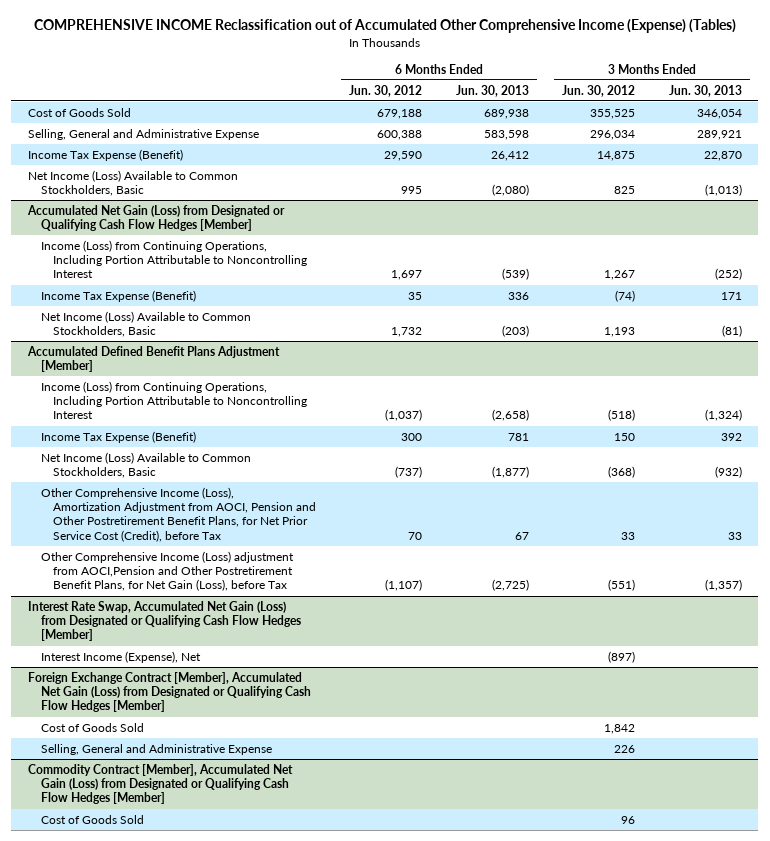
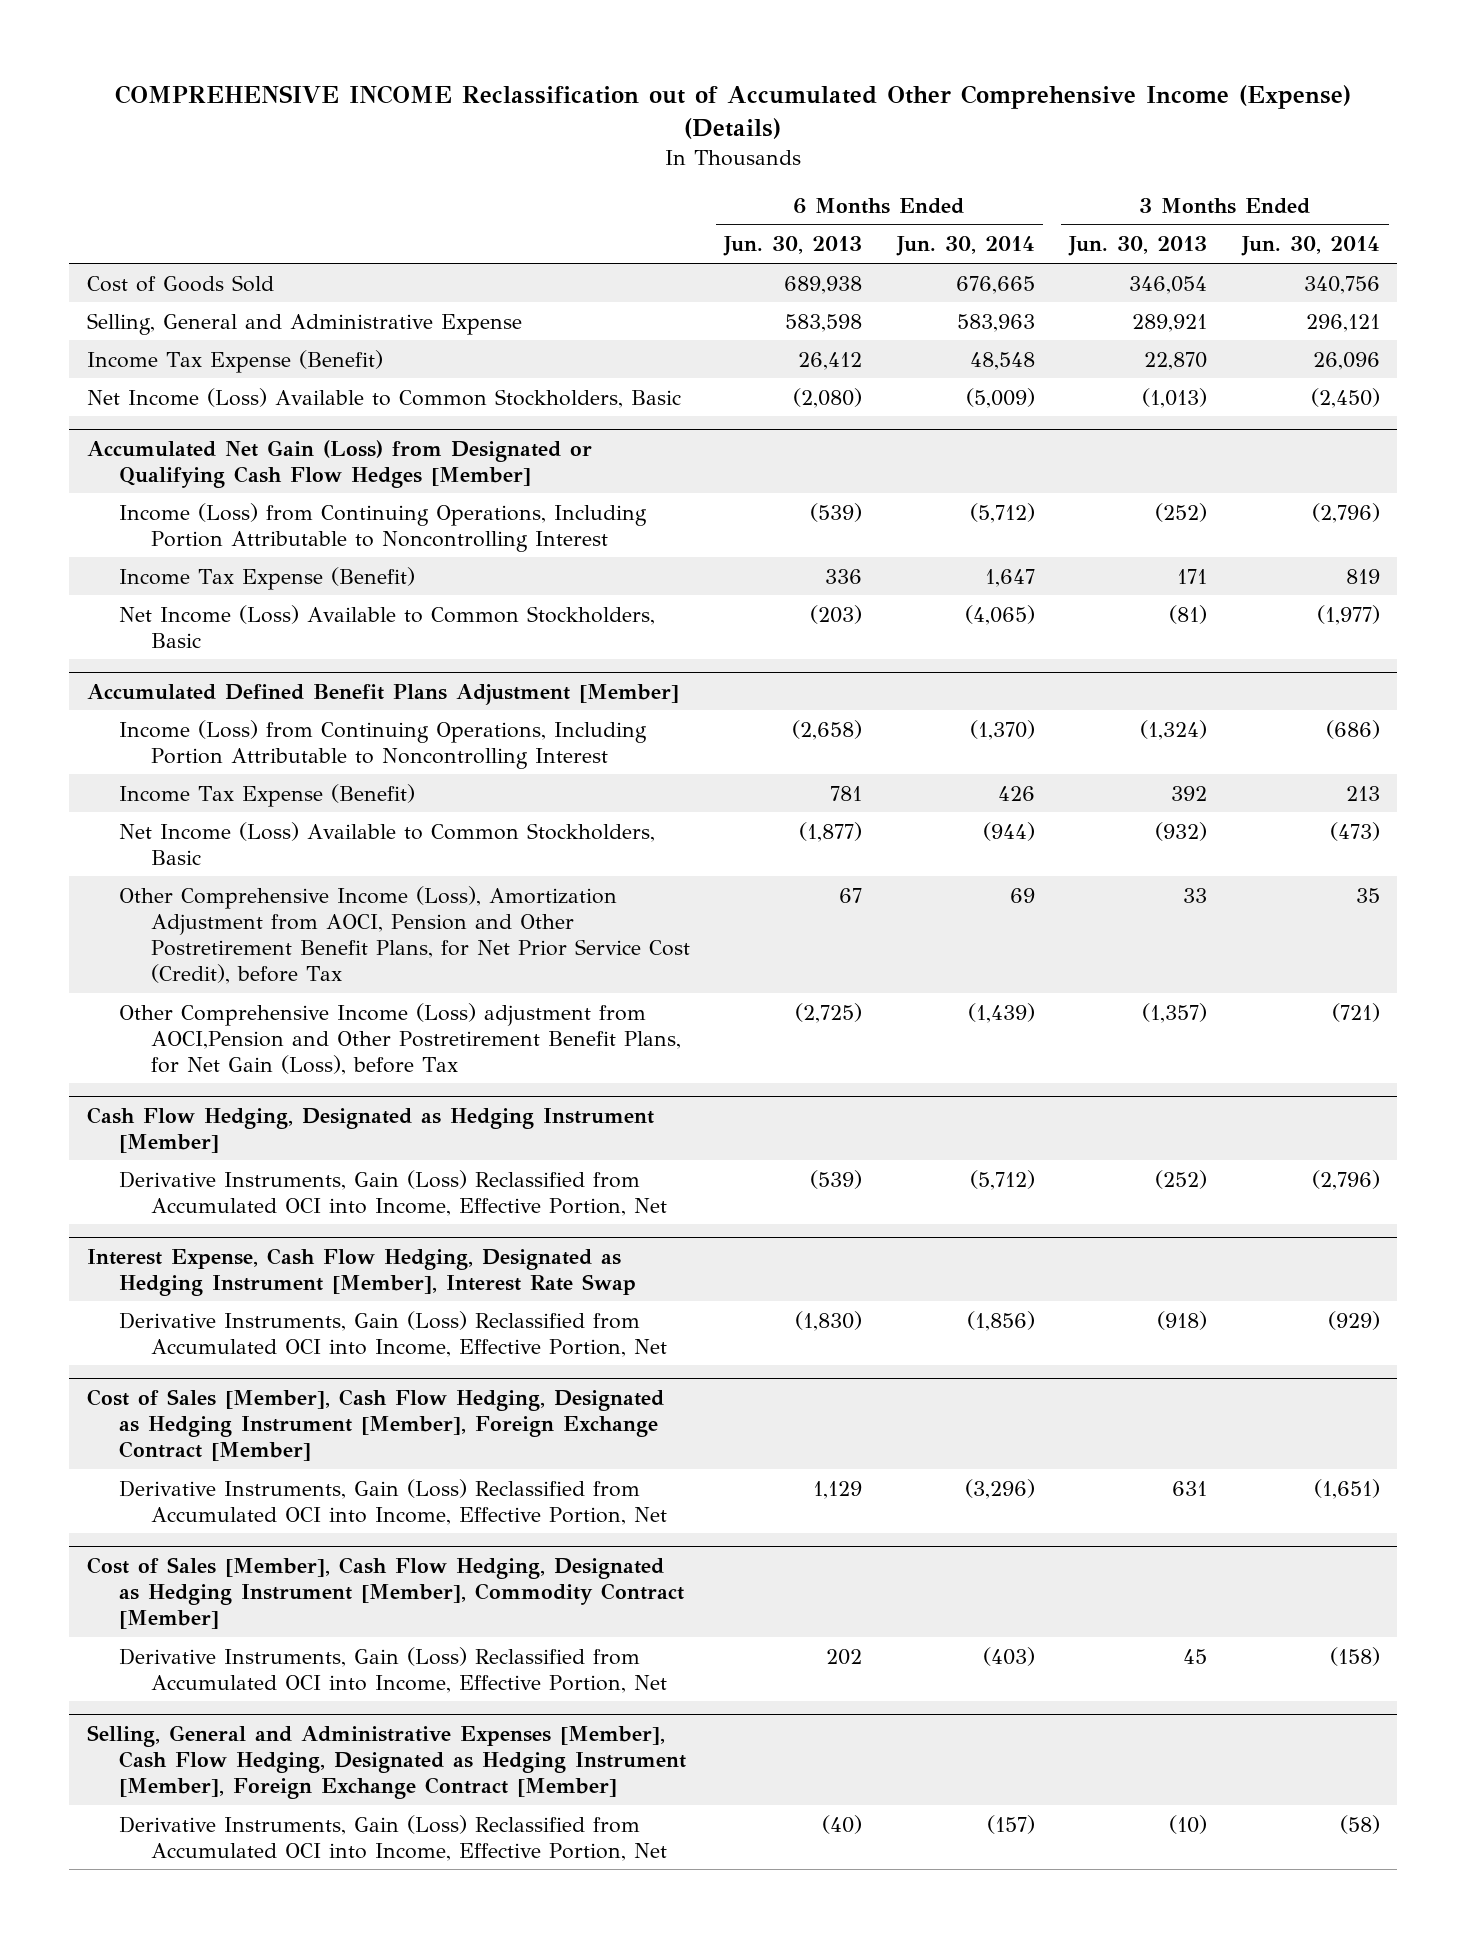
[33,19,736,34] COMPREHENSIVE INCOME Reclassification out of Accumulated Other Comprehensive Income (Expense) (Tables) -> [115,84,1352,139] COMPREHENSIVE INCOME Reclassification out of Accumulated Other Comprehensive Income (Expense) (Details)
[349,84,423,97] Jun. 30, 2012 -> none
[562,84,636,97] Jun. 30, 2012 -> none
none -> [895,236,1035,257] Jun. 30, 2014
none -> [1241,236,1381,257] Jun. 30, 2014
[27,600,301,642] Interest Rate Swap, Accumulated Net Gain (Loss) from Designated or Qualifying Cash Flow Hedges [Member] -> none
[40,650,201,663] Interest Income (Expense), Net -> none
[27,671,311,713] Foreign Exchange Contract [Member], Accumulated Net Gain (Loss) from Designated or Qualifying Cash Flow Hedges [Member] -> none
[40,722,144,732] Cost of Goods Sold -> none
[40,743,272,755] Selling, General and Administrative Expense -> none
[27,763,293,805] Commodity Contract [Member], Accumulated Net Gain (Loss) from Designated or Qualifying Cash Flow Hedges [Member] -> none
[40,814,144,824] Cost of Goods Sold -> none
none -> [86,1106,654,1153] Cash Flow Hedging, Designated as Hedging Instrument [Member]
none -> [118,1169,667,1216] Derivative Instruments, Gain (Loss) Reclassified from Accumulated OCI into Income, Effective Portion, Net
none -> [86,1247,636,1296] Interest Expense, Cash Flow Hedging, Designated as Hedging Instrument [Member], Interest Rate Swap
none -> [118,1310,667,1357] Derivative Instruments, Gain (Loss) Reclassified from Accumulated OCI into Income, Effective Portion, Net
none -> [86,1388,664,1461] Cost of Sales [Member], Cash Flow Hedging, Designated as Hedging Instrument [Member], Foreign Exchange Contract [Member]
none -> [118,1478,667,1525] Derivative Instruments, Gain (Loss) Reclassified from Accumulated OCI into Income, Effective Portion, Net
none -> [86,1556,684,1629] Cost of Sales [Member], Cash Flow Hedging, Designated as Hedging Instrument [Member], Commodity Contract [Member]
none -> [118,1646,667,1693] Derivative Instruments, Gain (Loss) Reclassified from Accumulated OCI into Income, Effective Portion, Net
none -> [86,1724,686,1799] Selling, General and Administrative Expenses [Member], Cash Flow Hedging, Designated as Hedging Instrument [Member], Foreign Exchange Contract [Member]
none -> [118,1814,667,1861] Derivative Instruments, Gain (Loss) Reclassified from Accumulated OCI into Income, Effective Portion, Net

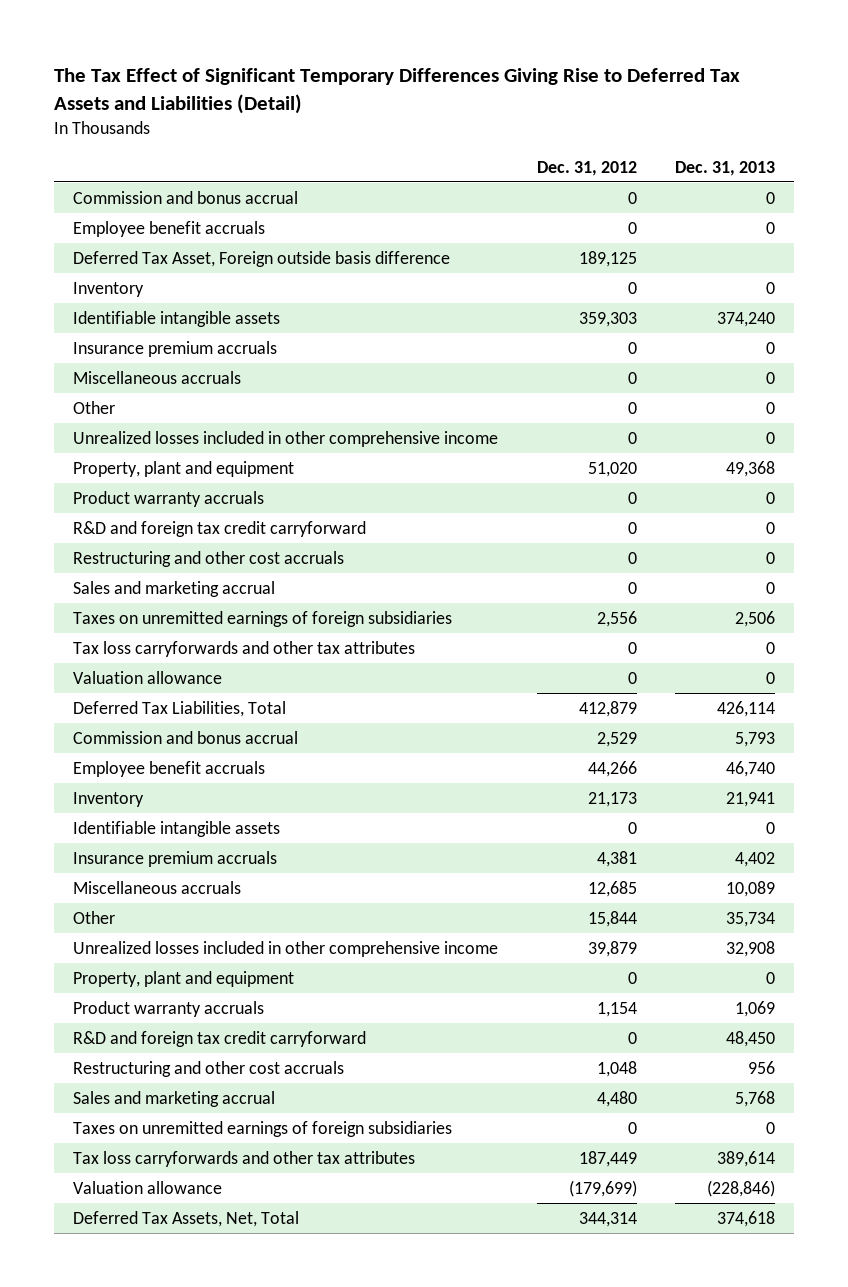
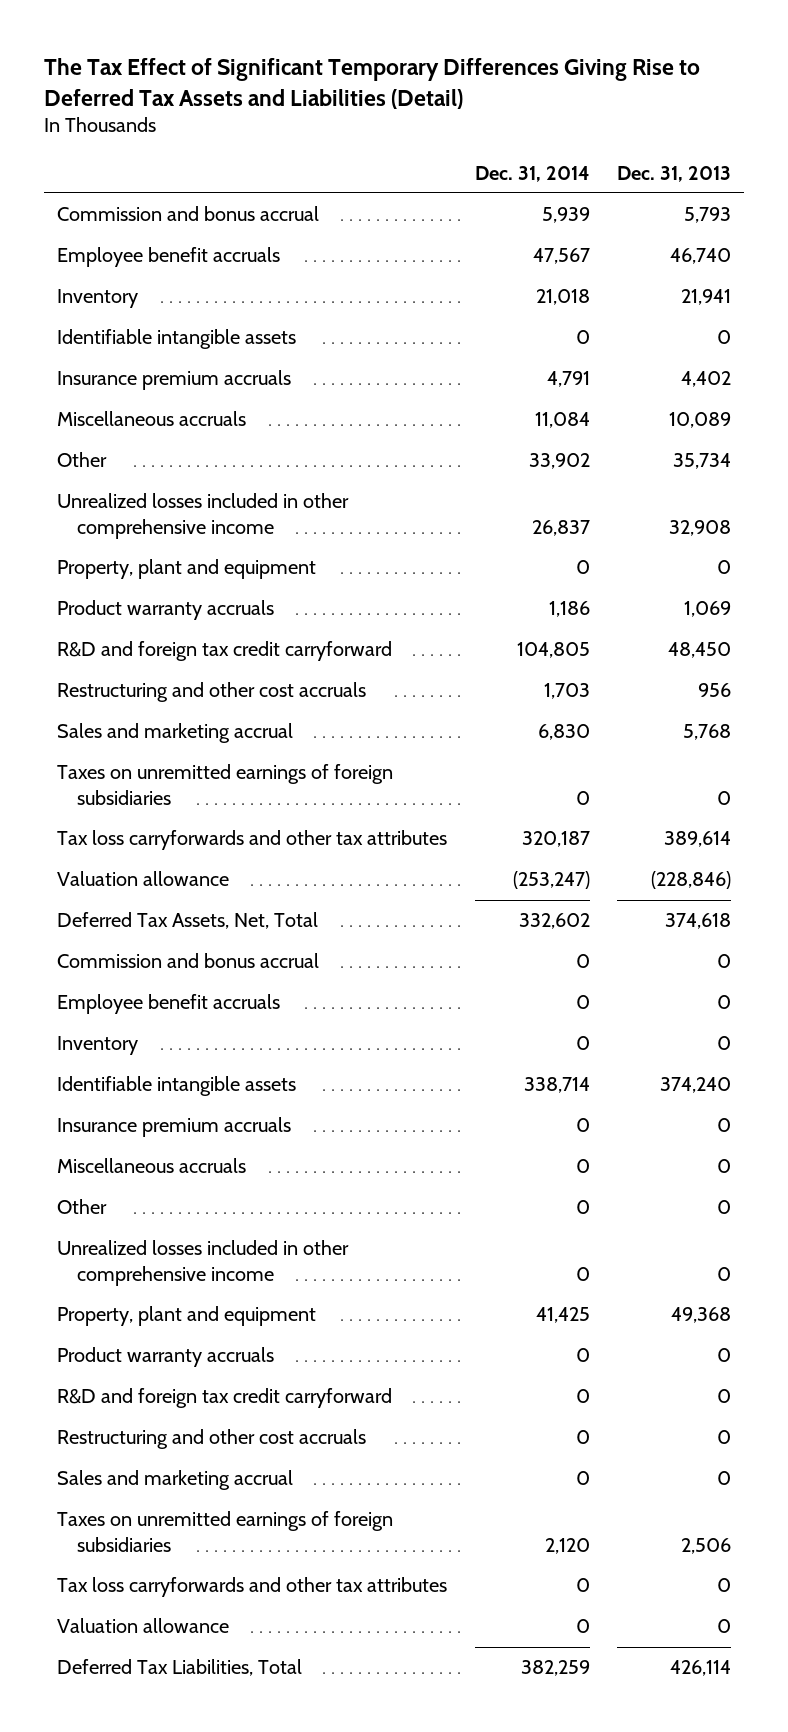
[536,160,637,176] Dec. 31, 2012 -> none
none -> [474,165,590,182] Dec. 31, 2014
[73,250,451,267] Deferred Tax Asset, Foreign outside basis difference -> none
[73,190,299,204] Commission and bonus accrual -> [57,953,320,969] Commission and bonus accrual
[73,220,266,237] Employee benefit accruals -> [57,994,281,1015] Employee benefit accruals
[73,281,145,297] Inventory -> [57,1036,139,1056] Inventory
[73,310,281,327] Identifiable intangible assets -> [57,1076,297,1097] Identifiable intangible assets
[73,340,278,357] Insurance premium accruals -> [57,1117,292,1138] Insurance premium accruals
[73,370,242,384] Miscellaneous accruals -> [57,1158,247,1174] Miscellaneous accruals
[73,400,116,414] Other -> [57,1199,108,1215] Other
[73,430,499,447] Unrealized losses included in other comprehensive income -> [57,1240,350,1286] Unrealized losses included in other comprehensive income
[73,460,295,477] Property, plant and equipment -> [57,1306,317,1327] Property, plant and equipment
[73,490,265,507] Product warranty accruals -> [57,1347,275,1368] Product warranty accruals
[73,520,367,537] R&D and foreign tax credit carryforward -> [57,1388,393,1409] R&D and foreign tax credit carryforward
[73,550,345,567] Restructuring and other cost accruals -> [57,1429,367,1450] Restructuring and other cost accruals
[73,580,276,597] Sales and marketing accrual -> [57,1470,294,1491] Sales and marketing accrual
[73,610,453,627] Taxes on unremitted earnings of foreign subsidiaries -> [57,1511,394,1552] Taxes on unremitted earnings of foreign subsidiaries
[73,640,416,657] Tax loss carryforwards and other tax attributes -> [57,1577,448,1598] Tax loss carryforwards and other tax attributes
[73,670,223,684] Valuation allowance -> [57,1618,230,1634] Valuation allowance
[73,700,287,717] Deferred Tax Liabilities, Total -> [57,1659,303,1677] Deferred Tax Liabilities, Total

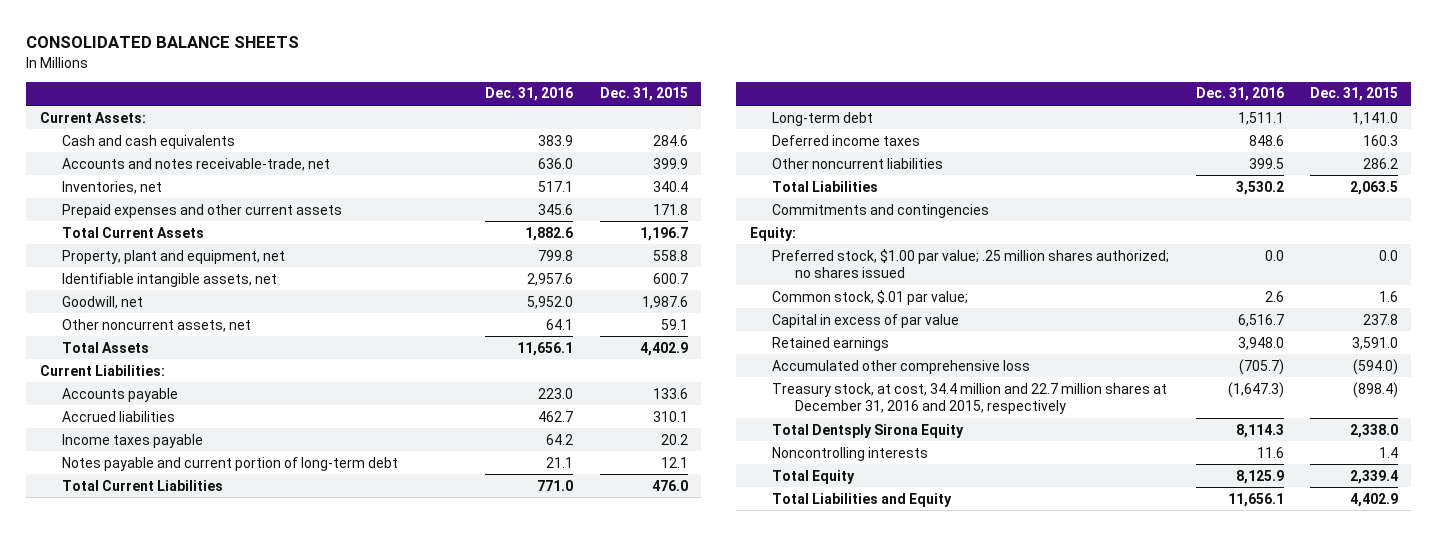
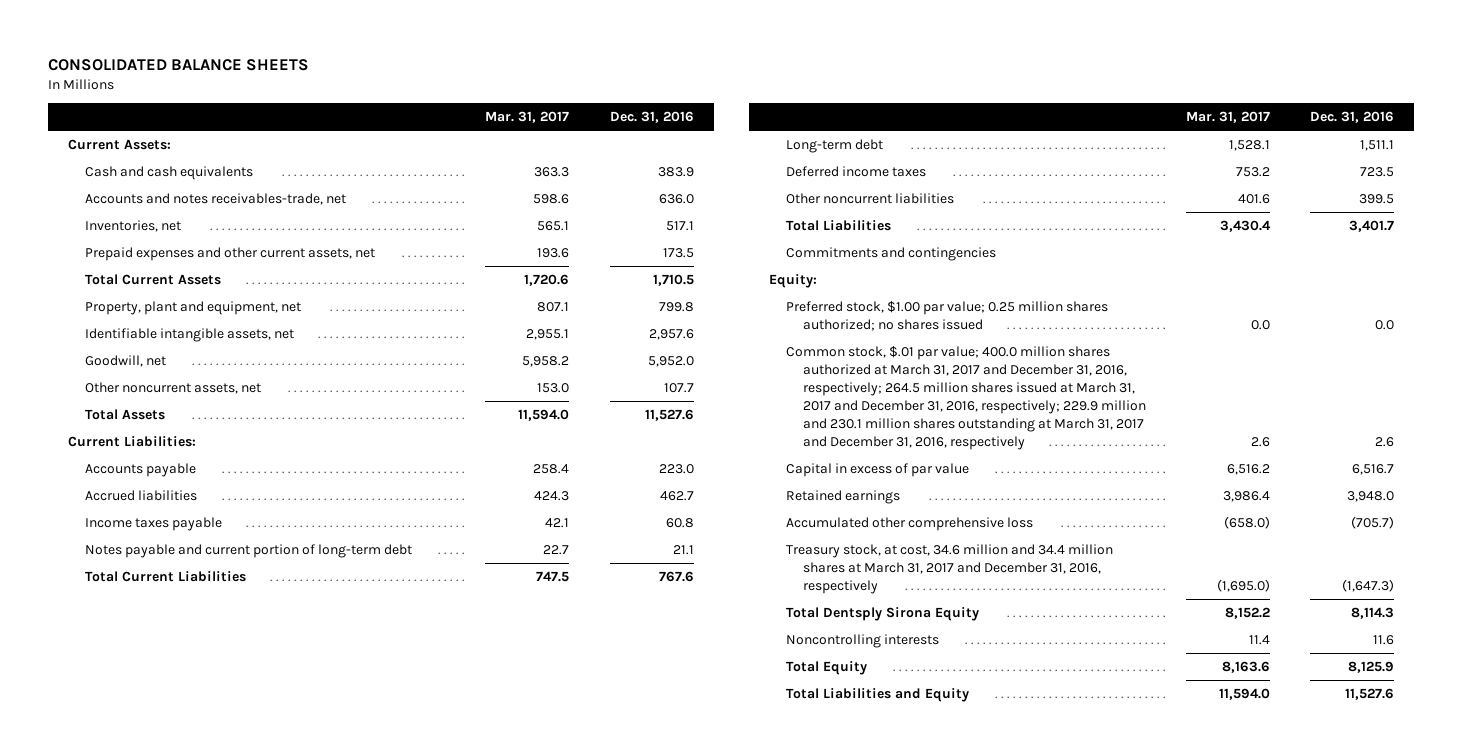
[599,87,688,102] Dec. 31, 2015 -> none
none -> [485,111,570,124] Mar. 31, 2017
[62,157,331,171] Accounts and notes receivable-trade, net -> [85,192,347,205] Accounts and notes receivables-trade, net
[62,203,343,218] Prepaid expenses and other current assets -> [85,246,376,261] Prepaid expenses and other current assets, net
[538,203,574,215] 345.6 -> [662,247,694,258] 173.5
[525,226,574,241] 1,882.6 -> [652,273,694,286] 1,710.5
[546,318,574,330] 64.1 -> [663,382,694,393] 107.7
[517,341,574,356] 11,656.1 -> [644,408,694,421] 11,527.6
[546,433,574,445] 64.2 -> [665,517,694,528] 60.8
[537,479,574,491] 771.0 -> [658,570,694,582] 767.6
[1248,134,1284,146] 848.6 -> [1360,166,1395,177] 723.5
[1235,180,1284,195] 3,530.2 -> [1349,219,1395,232] 3,401.7
[772,248,1170,279] Preferred stock, $1.00 par value; .25 million shares authorized; no shares issued -> [786,300,1109,331] Preferred stock, $1.00 par value; 0.25 million shares authorized; no shares issued
[772,289,969,305] Common stock, $.01 par value; -> [786,345,1147,451] Common stock, $.01 par value; 400.0 million shares authorized at March 31, 2017 and December 31, 2016, respectively; 264.5 million shares issued at March 31, 2017 and December 31, 2016, respectively; 229.9 million and 230.1 million shares outstanding at March 31, 2017 and December 31, 2016, respectively
[772,382,1168,415] Treasury stock, at cost, 34.4 million and 22.7 million shares at December 31, 2016 and 2015, respectively -> [786,543,1114,594] Treasury stock, at cost, 34.6 million and 34.4 million shares at March 31, 2017 and December 31, 2016, respectively
[1227,492,1284,507] 11,656.1 -> [1345,687,1395,700] 11,527.6

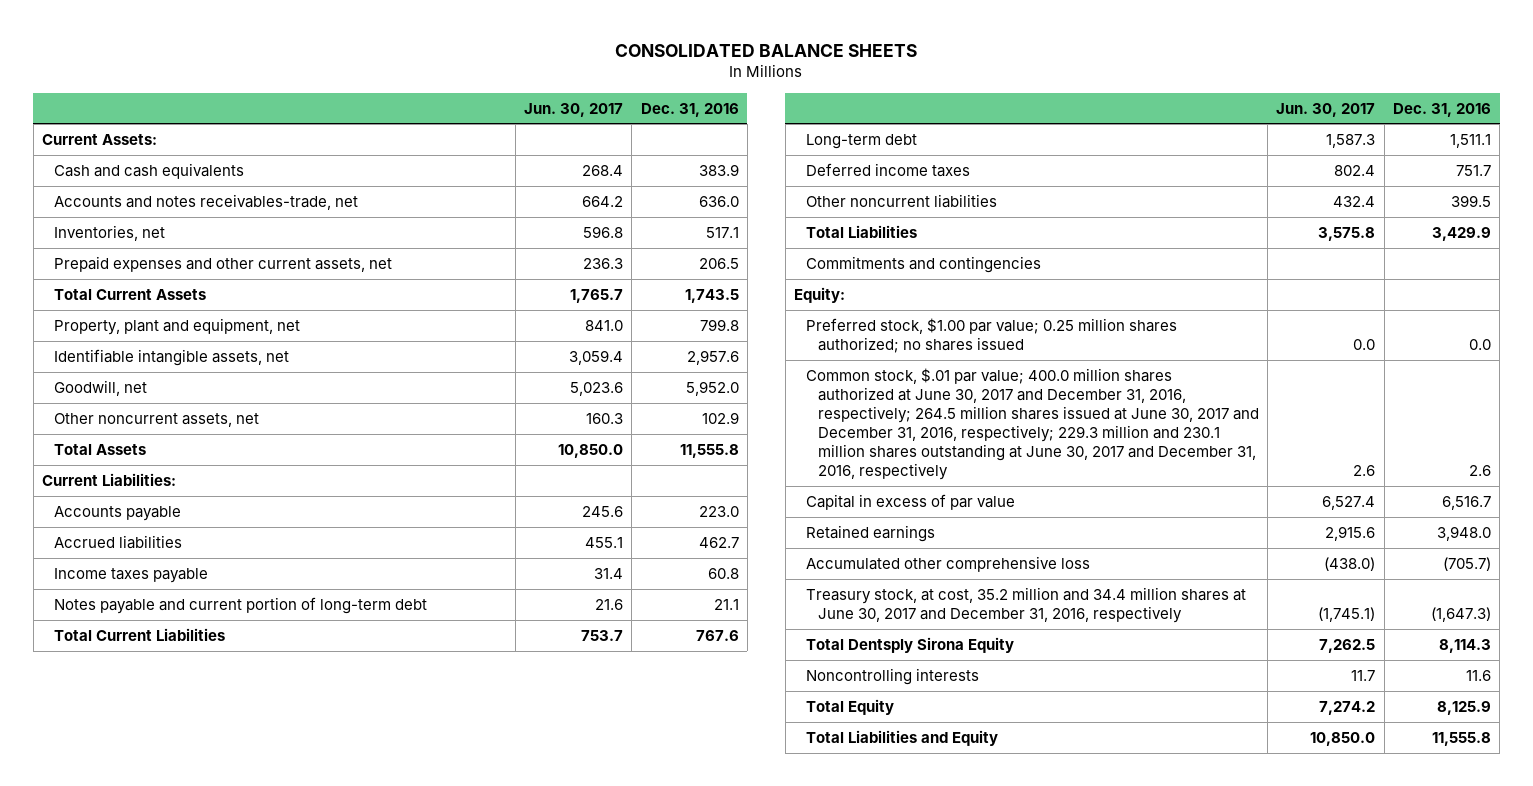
[485,111,570,124] Mar. 31, 2017 -> none
none -> [524,102,624,117] Jun. 30, 2017
[662,247,694,258] 173.5 -> [698,257,739,269] 206.5
[652,273,694,286] 1,710.5 -> [684,288,739,303] 1,743.5
[663,382,694,393] 107.7 -> [701,411,739,424] 102.9
[644,408,694,421] 11,527.6 -> [679,443,739,458] 11,555.8
[1360,166,1395,177] 723.5 -> [1455,164,1491,176] 751.7
[1349,219,1395,232] 3,401.7 -> [1431,226,1491,241] 3,429.9
[786,345,1147,451] Common stock, $.01 par value; 400.0 million shares authorized at March 31, 2017 and December 31, 2016, respectively; 264.5 million shares issued at March 31, 2017 and December 31, 2016, respectively; 229.9 million and 230.1 million shares outstanding at March 31, 2017 and December 31, 2016, respectively -> [806,367,1259,480] Common stock, $.01 par value; 400.0 million shares authorized at June 30, 2017 and December 31, 2016, respectively; 264.5 million shares issued at June 30, 2017 and December 31, 2016, respectively; 229.3 million and 230.1 million shares outstanding at June 30, 2017 and December 31, 2016, respectively
[786,543,1114,594] Treasury stock, at cost, 34.6 million and 34.4 million shares at March 31, 2017 and December 31, 2016, respectively -> [806,586,1247,623] Treasury stock, at cost, 35.2 million and 34.4 million shares at June 30, 2017 and December 31, 2016, respectively
[1345,687,1395,700] 11,527.6 -> [1431,731,1491,746] 11,555.8

